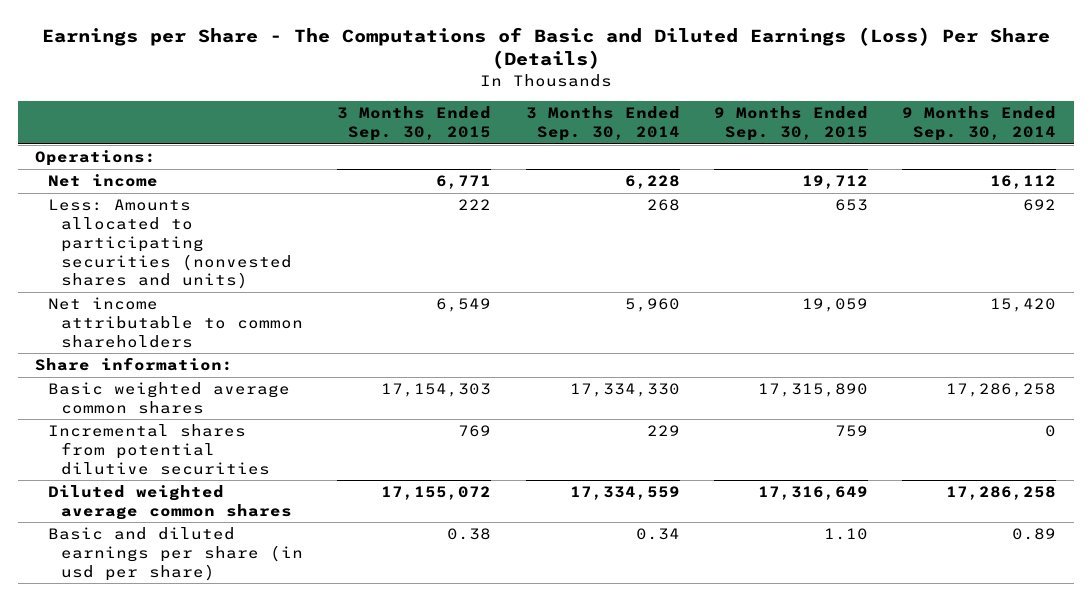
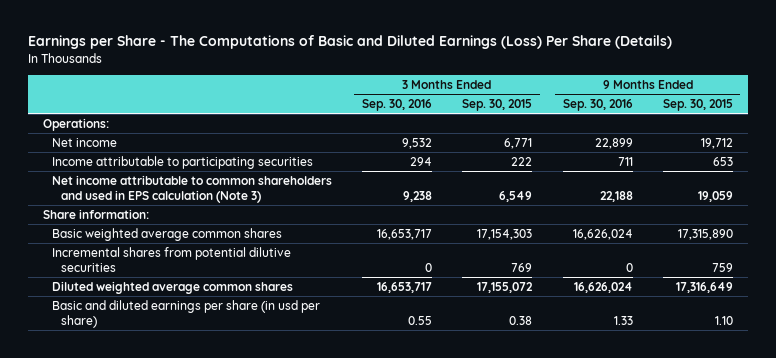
[525,106,680,142] 3 Months Ended Sep. 30, 2014 -> none
[902,106,1057,142] 9 Months Ended Sep. 30, 2014 -> none
none -> [361,98,432,111] Sep. 30, 2016
none -> [562,98,633,111] Sep. 30, 2016
[47,199,292,290] Less: Amounts allocated to participating securities (nonvested shares and units) -> [51,155,313,169] Income attributable to participating securities
[47,297,303,348] Net income attributable to common shareholders -> [51,174,332,203] Net income attributable to common shareholders and used in EPS calculation (Note 3)

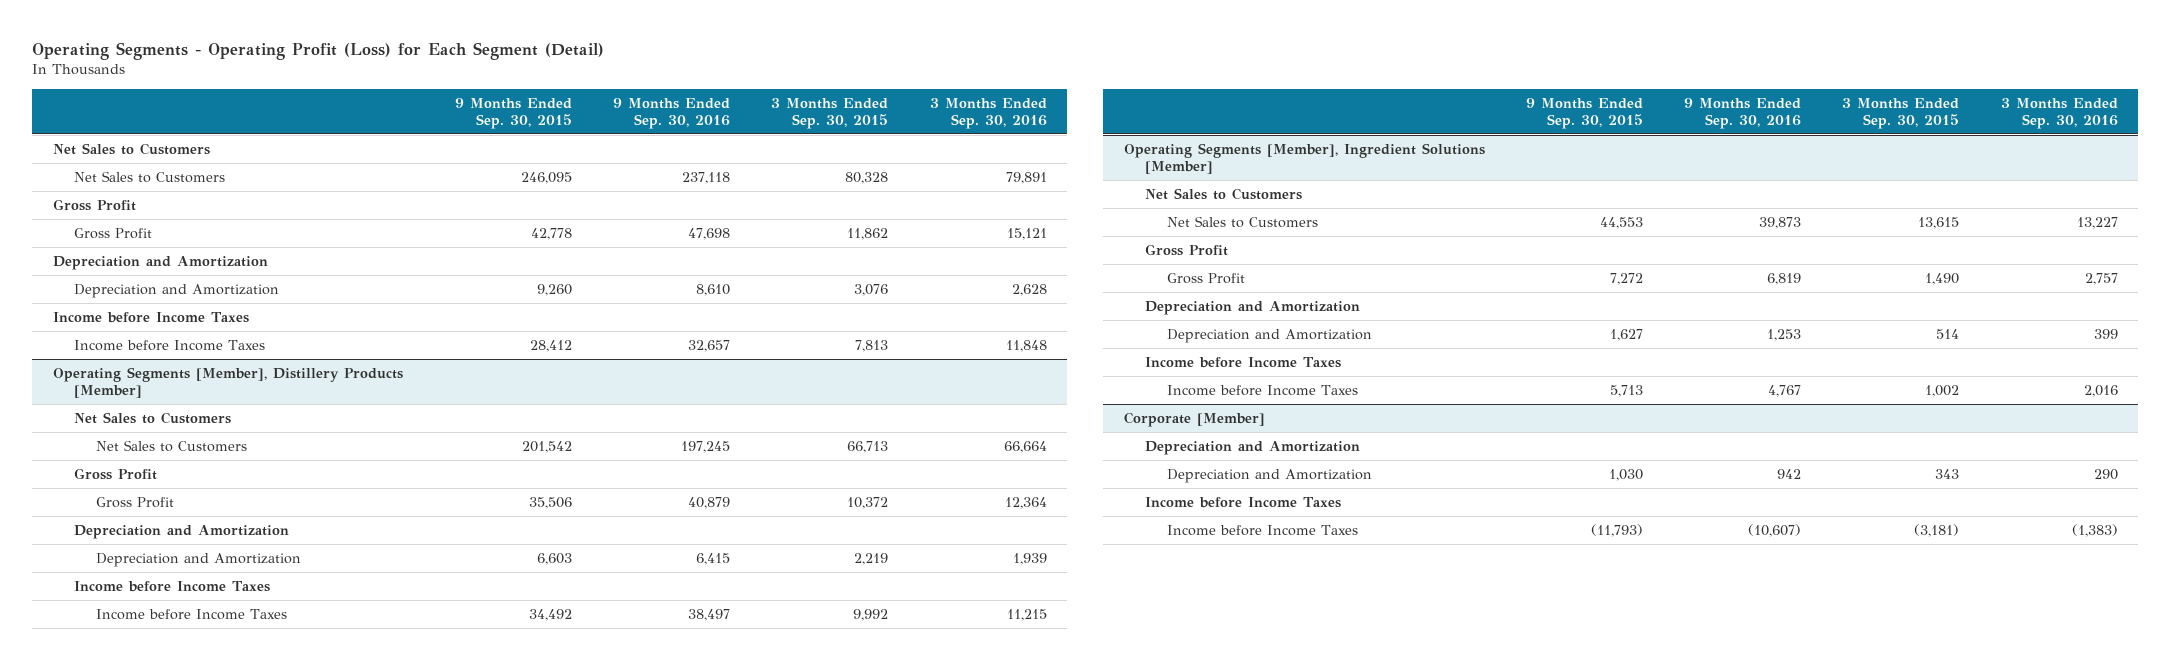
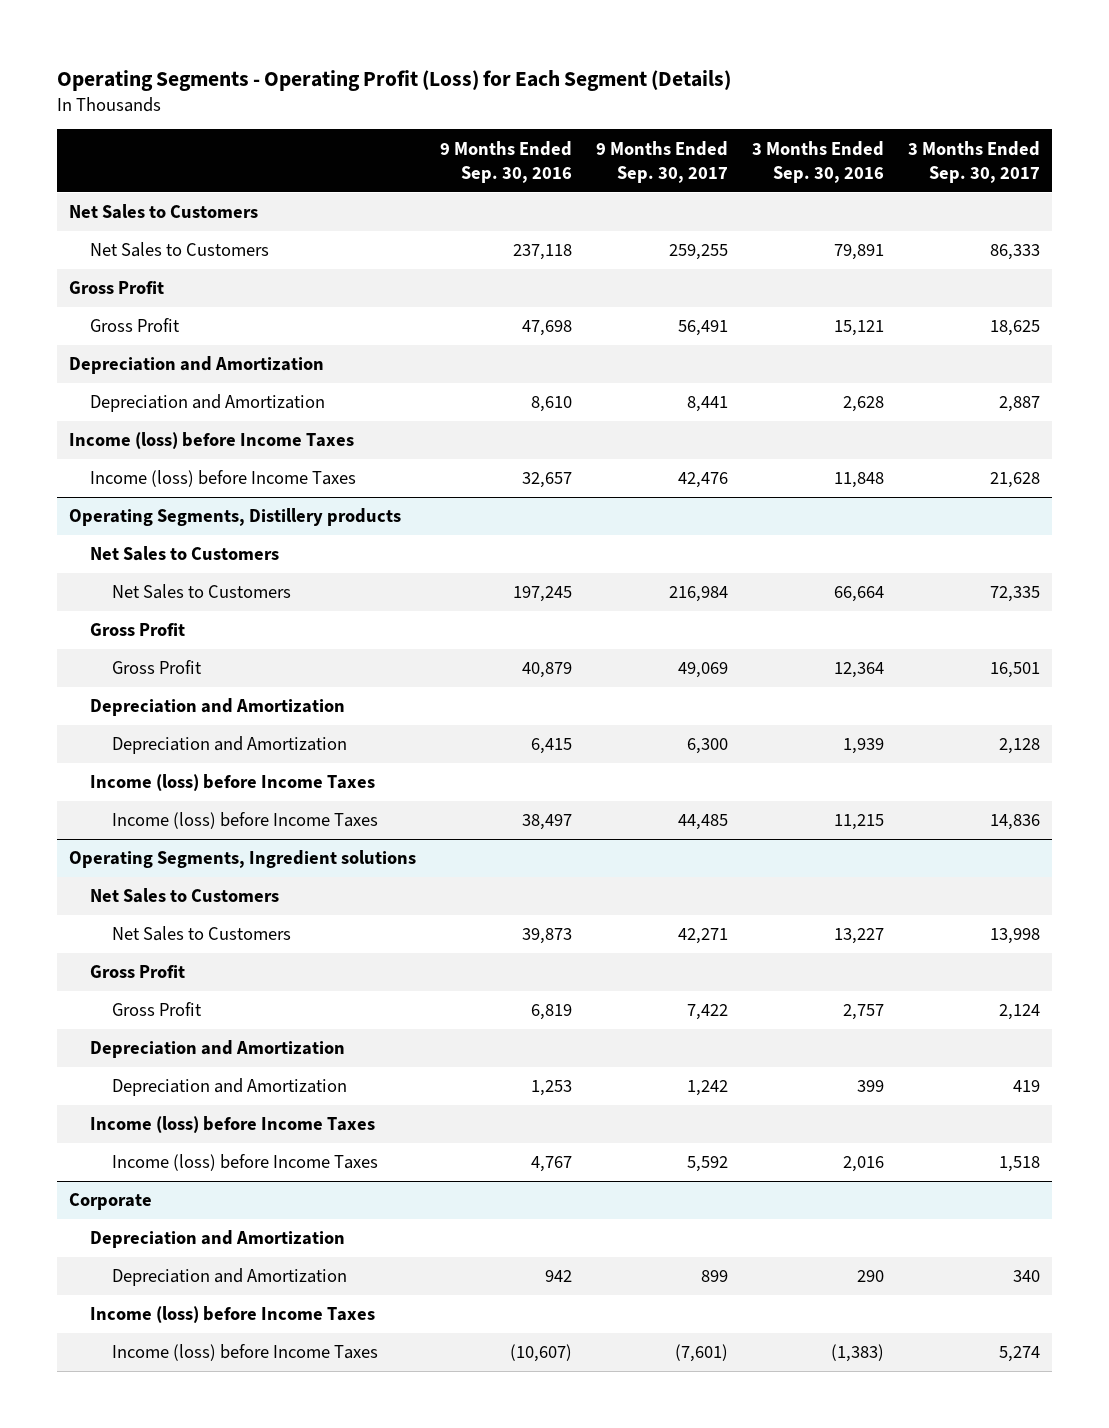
[32,41,605,60] Operating Segments - Operating Profit (Loss) for Each Segment (Detail) -> [56,69,731,91] Operating Segments - Operating Profit (Loss) for Each Segment (Details)
[455,97,573,129] 9 Months Ended Sep. 30, 2015 -> none
[771,97,889,129] 3 Months Ended Sep. 30, 2015 -> none
none -> [595,140,728,183] 9 Months Ended Sep. 30, 2017
none -> [907,140,1040,183] 3 Months Ended Sep. 30, 2017
[52,311,249,323] Income before Income Taxes -> [68,432,354,450] Income (loss) before Income Taxes
[74,339,266,351] Income before Income Taxes -> [90,470,357,488] Income (loss) before Income Taxes
[52,366,403,399] Operating Segments [Member], Distillery Products [Member] -> [68,508,401,527] Operating Segments, Distillery products
[74,580,271,592] Income before Income Taxes -> [90,774,376,792] Income (loss) before Income Taxes
[96,608,288,620] Income before Income Taxes -> [112,812,379,830] Income (loss) before Income Taxes
[1123,142,1485,175] Operating Segments [Member], Ingredient Solutions [Member] -> [68,850,416,869] Operating Segments, Ingredient solutions
[1145,356,1342,368] Income before Income Taxes -> [90,1116,376,1134] Income (loss) before Income Taxes
[1166,384,1358,396] Income before Income Taxes -> [112,1154,379,1172] Income (loss) before Income Taxes
[1123,411,1265,427] Corporate [Member] -> [68,1193,152,1211] Corporate
[1145,496,1342,508] Income before Income Taxes -> [90,1306,376,1324] Income (loss) before Income Taxes
[1166,524,1358,536] Income before Income Taxes -> [112,1344,379,1362] Income (loss) before Income Taxes

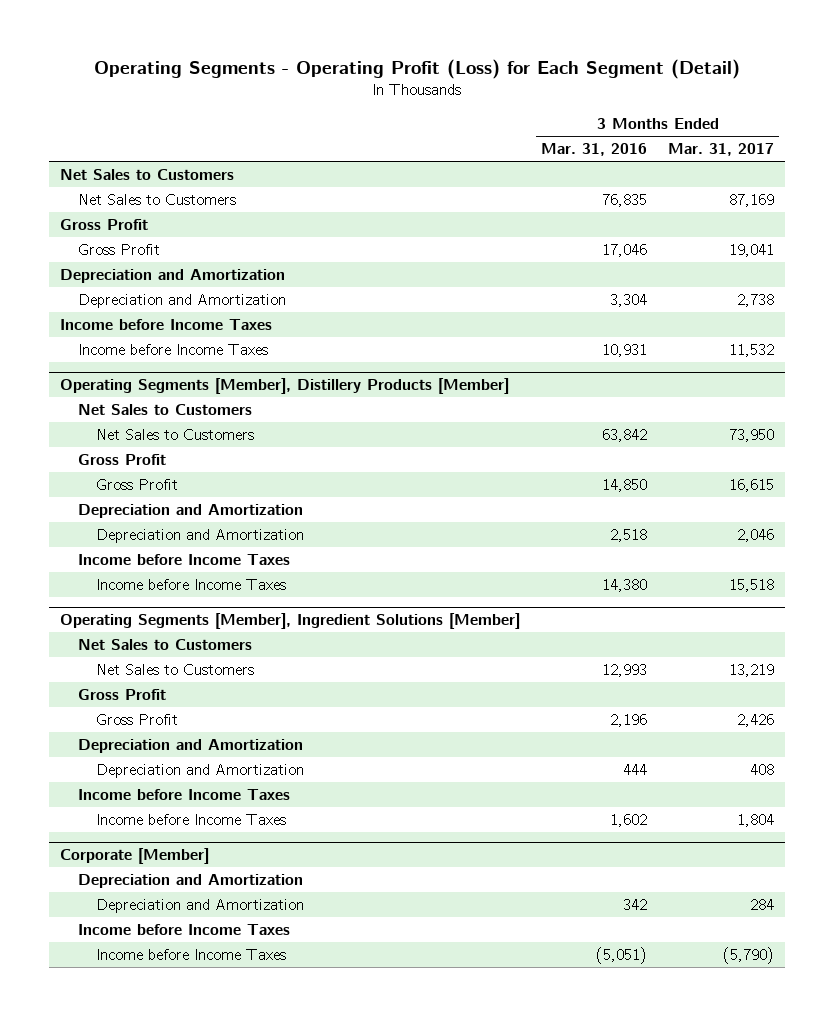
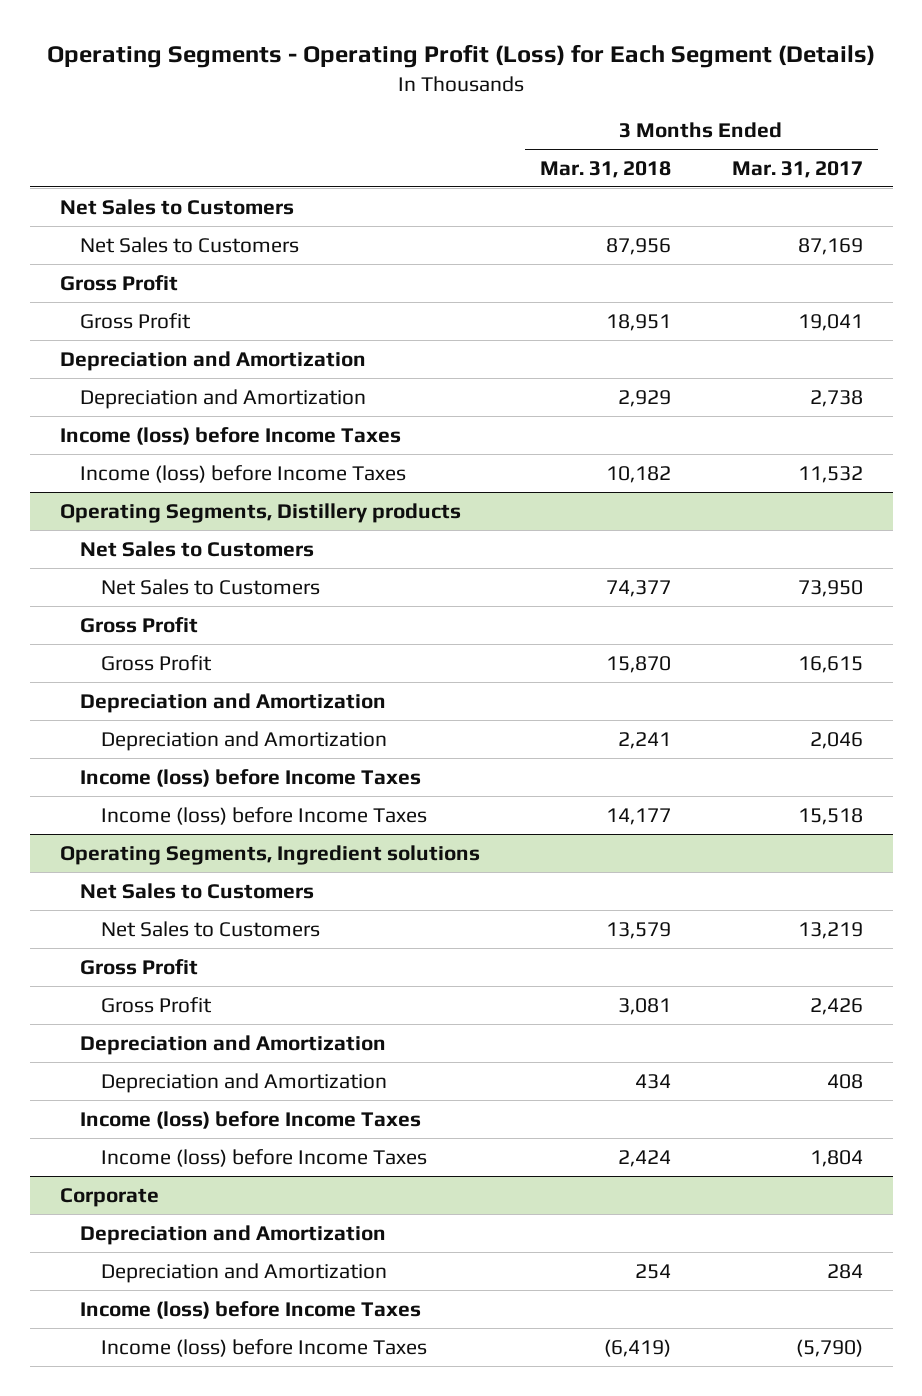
[93,58,740,79] Operating Segments - Operating Profit (Loss) for Each Segment (Detail) -> [47,44,876,69] Operating Segments - Operating Profit (Loss) for Each Segment (Details)
[540,143,647,157] Mar. 31, 2016 -> none
none -> [540,160,672,178] Mar. 31, 2018
[59,318,272,330] Income before Income Taxes -> [59,426,401,445] Income (loss) before Income Taxes
[77,343,268,355] Income before Income Taxes -> [80,464,407,483] Income (loss) before Income Taxes
[59,378,509,395] Operating Segments [Member], Distillery Products [Member] -> [59,502,461,523] Operating Segments, Distillery products
[77,553,290,565] Income before Income Taxes -> [80,768,422,787] Income (loss) before Income Taxes
[96,578,287,590] Income before Income Taxes -> [101,806,428,825] Income (loss) before Income Taxes
[59,613,520,630] Operating Segments [Member], Ingredient Solutions [Member] -> [59,844,480,865] Operating Segments, Ingredient solutions
[77,788,290,800] Income before Income Taxes -> [80,1110,422,1129] Income (loss) before Income Taxes
[96,813,287,825] Income before Income Taxes -> [101,1148,428,1167] Income (loss) before Income Taxes
[59,848,209,865] Corporate [Member] -> [59,1187,159,1207] Corporate
[77,923,290,935] Income before Income Taxes -> [80,1300,422,1319] Income (loss) before Income Taxes
[96,948,287,960] Income before Income Taxes -> [101,1338,428,1357] Income (loss) before Income Taxes

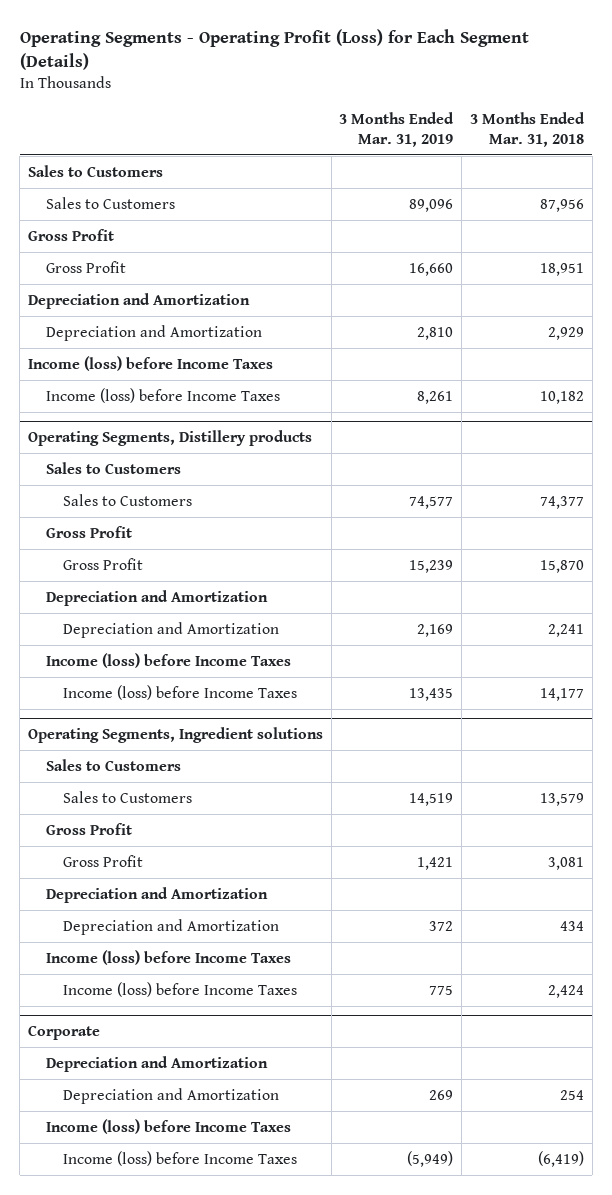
[731,160,863,178] Mar. 31, 2017 -> none
none -> [339,112,455,147] 3 Months Ended Mar. 31, 2019
[59,198,294,215] Net Sales to Customers -> [27,164,163,177] Sales to Customers
[80,236,300,253] Net Sales to Customers -> [45,196,175,209] Sales to Customers
[80,540,315,557] Net Sales to Customers -> [45,461,181,474] Sales to Customers
[101,578,321,595] Net Sales to Customers -> [63,493,193,506] Sales to Customers
[80,882,315,899] Net Sales to Customers -> [45,758,181,771] Sales to Customers
[101,920,321,937] Net Sales to Customers -> [63,790,193,803] Sales to Customers

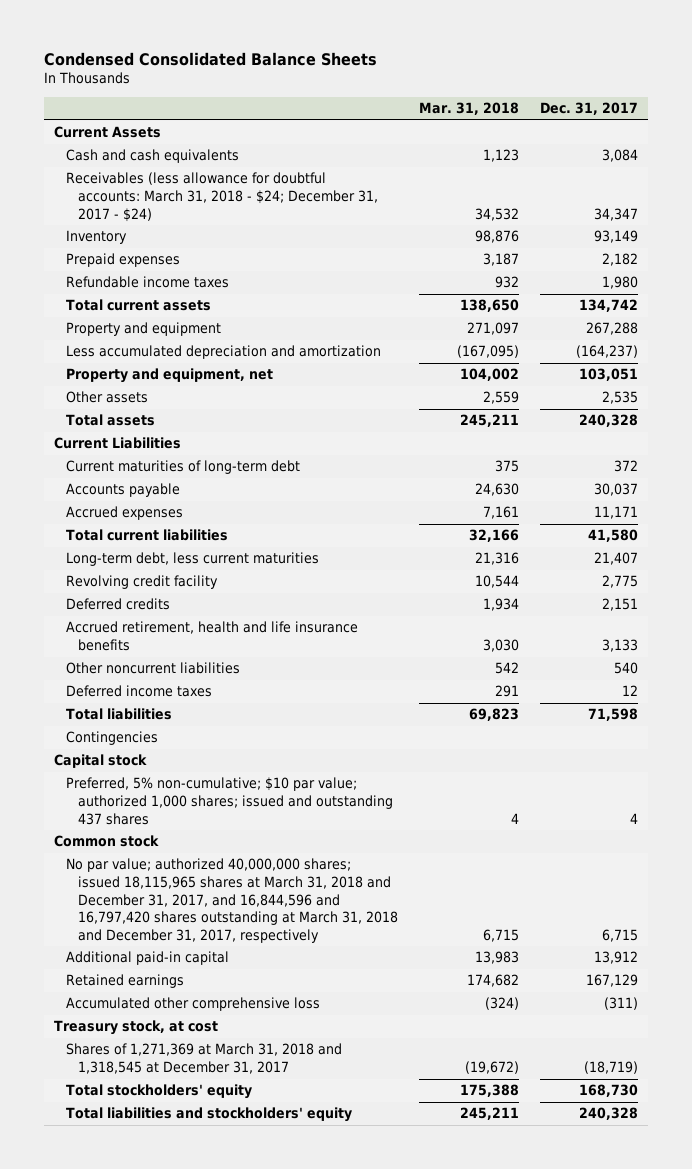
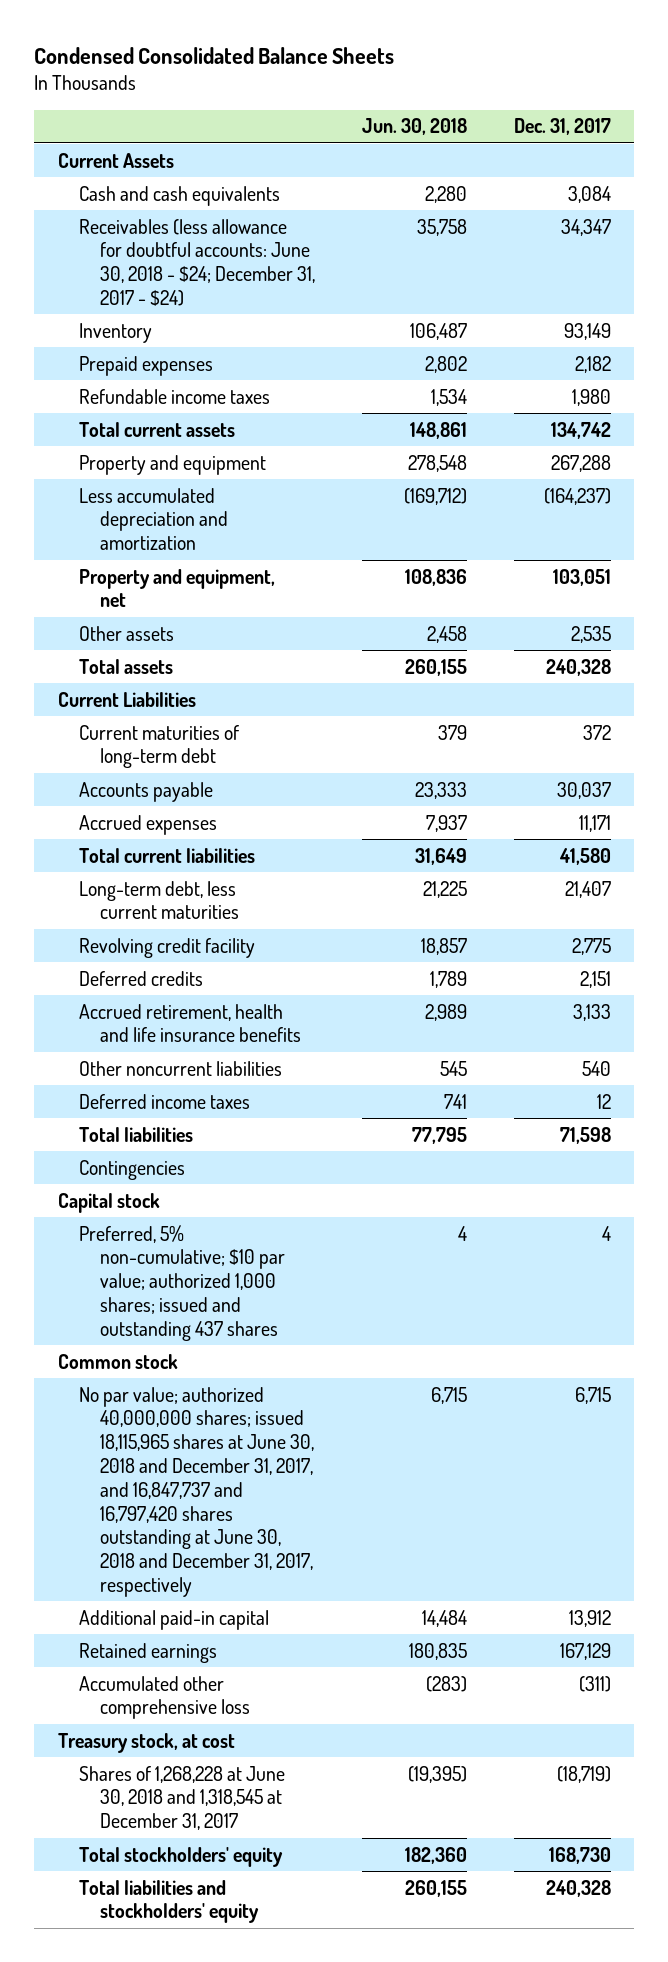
[418,102,519,116] Mar. 31, 2018 -> none
none -> [361,118,467,136] Jun. 30, 2018
[66,172,378,222] Receivables (less allowance for doubtful accounts: March 31, 2018 - $24; December 31, 2017 - $24) -> [78,218,315,306] Receivables (less allowance for doubtful accounts: June 30, 2018 - $24; December 31, 2017 - $24)
[66,858,398,944] No par value; authorized 40,000,000 shares; issued 18,115,965 shares at March 31, 2018 and December 31, 2017, and 16,844,596 and 16,797,420 shares outstanding at March 31, 2018 and December 31, 2017, respectively -> [78,1386,314,1598] No par value; authorized 40,000,000 shares; issued 18,115,965 shares at June 30, 2018 and December 31, 2017, and 16,847,737 and 16,797,420 shares outstanding at June 30, 2018 and December 31, 2017, respectively
[66,1043,343,1075] Shares of 1,271,369 at March 31, 2018 and 1,318,545 at December 31, 2017 -> [78,1765,285,1831] Shares of 1,268,228 at June 30, 2018 and 1,318,545 at December 31, 2017

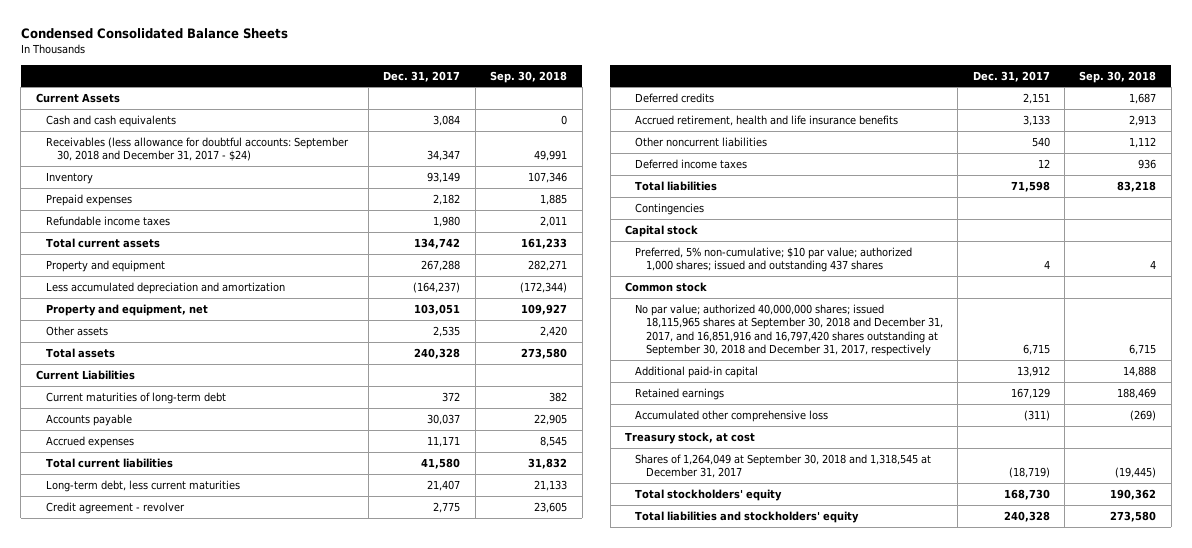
[361,118,467,136] Jun. 30, 2018 -> none
none -> [490,70,568,83] Sep. 30, 2018
[78,218,315,306] Receivables (less allowance for doubtful accounts: June 30, 2018 - $24; December 31, 2017 - $24) -> [46,136,350,162] Receivables (less allowance for doubtful accounts: September 30, 2018 and December 31, 2017 - $24)
[78,937,255,958] Revolving credit facility -> [46,501,186,514] Credit agreement - revolver
[78,1386,314,1598] No par value; authorized 40,000,000 shares; issued 18,115,965 shares at June 30, 2018 and December 31, 2017, and 16,847,737 and 16,797,420 shares outstanding at June 30, 2018 and December 31, 2017, respectively -> [635,303,943,356] No par value; authorized 40,000,000 shares; issued 18,115,965 shares at September 30, 2018 and December 31, 2017, and 16,851,916 and 16,797,420 shares outstanding at September 30, 2018 and December 31, 2017, respectively
[78,1765,285,1831] Shares of 1,268,228 at June 30, 2018 and 1,318,545 at December 31, 2017 -> [635,453,932,479] Shares of 1,264,049 at September 30, 2018 and 1,318,545 at December 31, 2017

